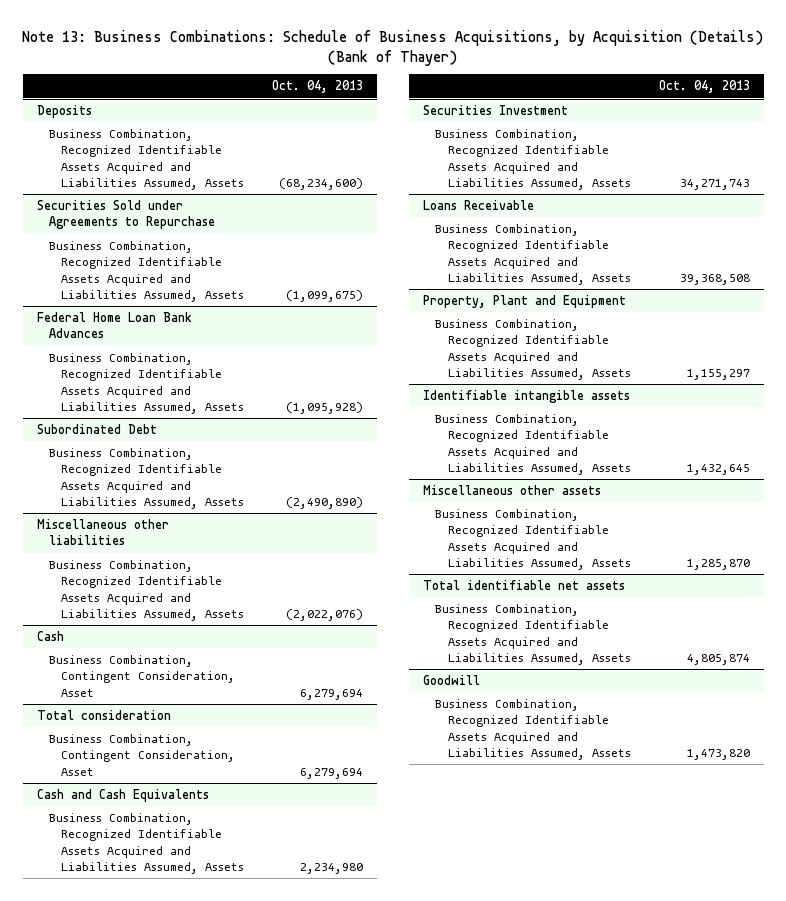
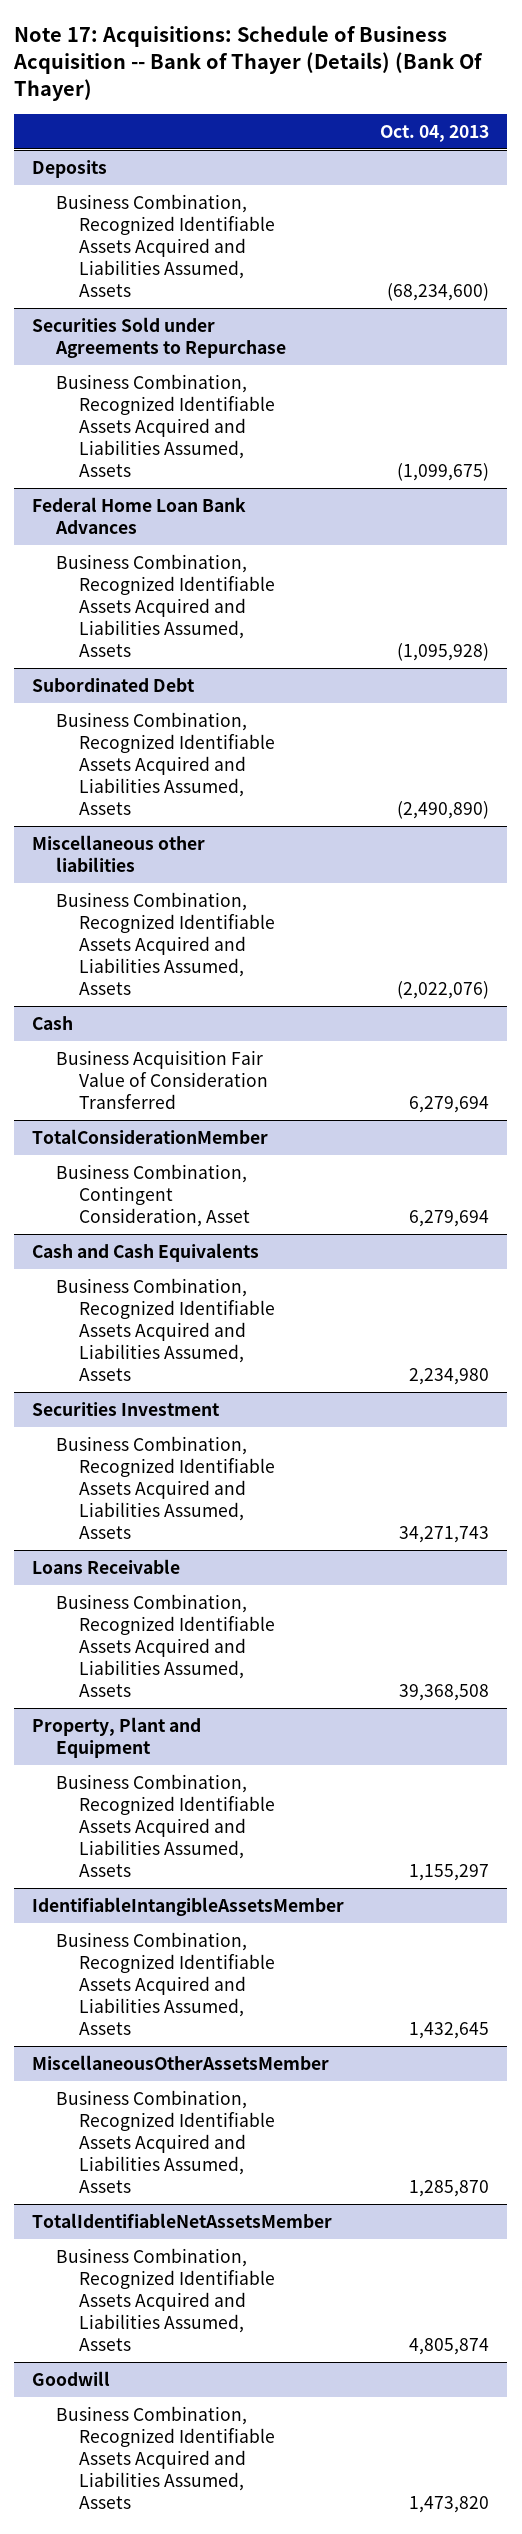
[22,30,764,66] Note 13: Business Combinations: Schedule of Business Acquisitions, by Acquisition (Details) (Bank of Thayer) -> [13,24,484,102] Note 17: Acquisitions: Schedule of Business Acquisition -- Bank of Thayer (Details) (Bank Of Thayer)
[36,710,171,721] Total consideration -> none
[48,655,236,697] Business Combination, Contingent Consideration, Asset -> [55,1049,268,1110] Business Acquisition Fair Value of Consideration Transferred
none -> [32,1128,269,1144] TotalConsiderationMember
[422,390,630,404] Identifiable intangible assets -> none
none -> [32,1896,345,1916] IdentifiableIntangibleAssetsMember
[422,485,601,496] Miscellaneous other assets -> none
none -> [32,2054,330,2070] MiscellaneousOtherAssetsMember
[422,580,625,591] Total identifiable net assets -> none
none -> [32,2212,333,2228] TotalIdentifiableNetAssetsMember

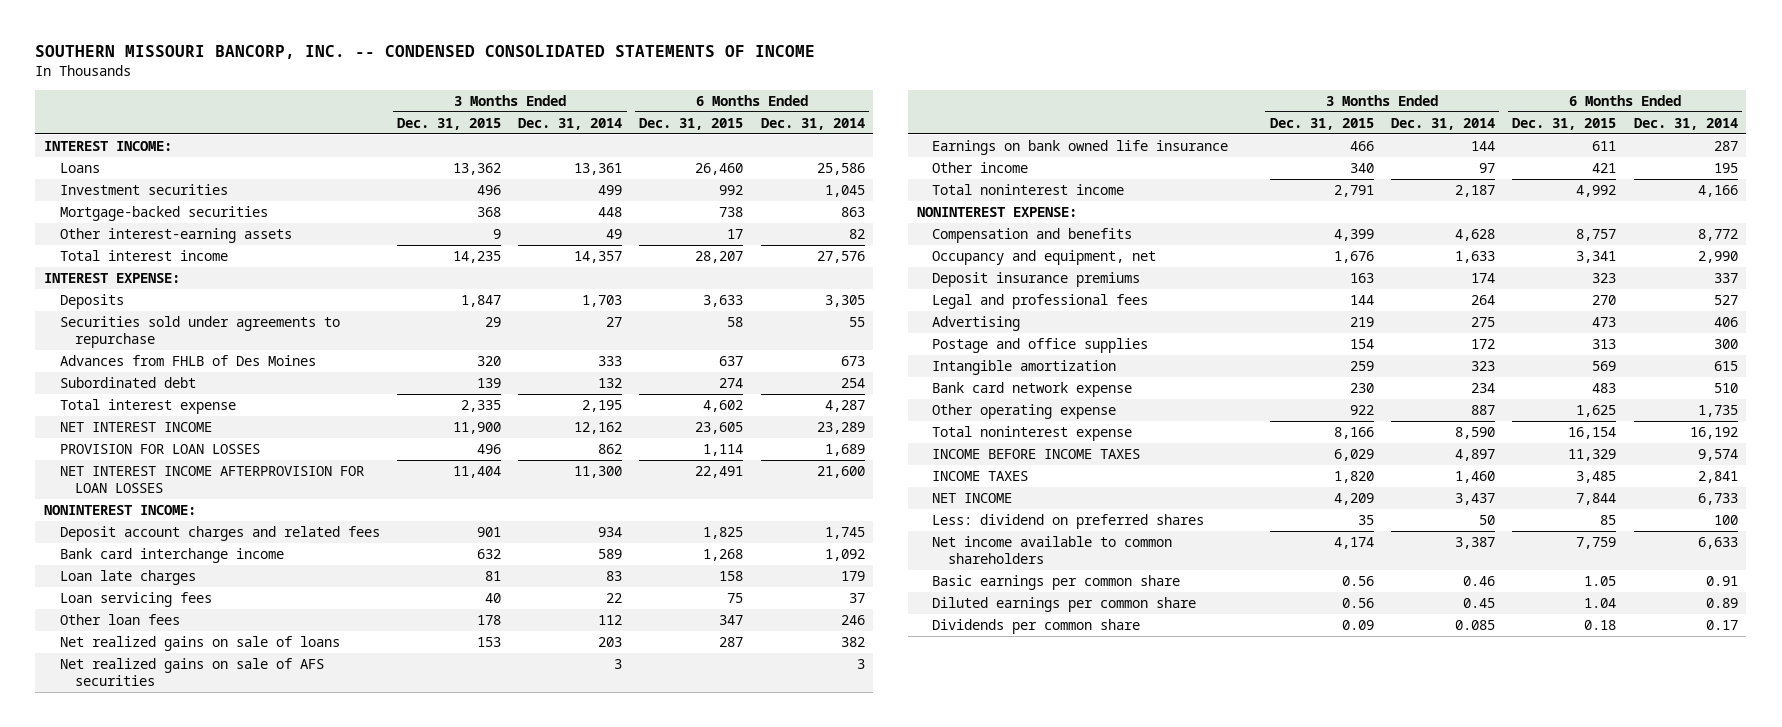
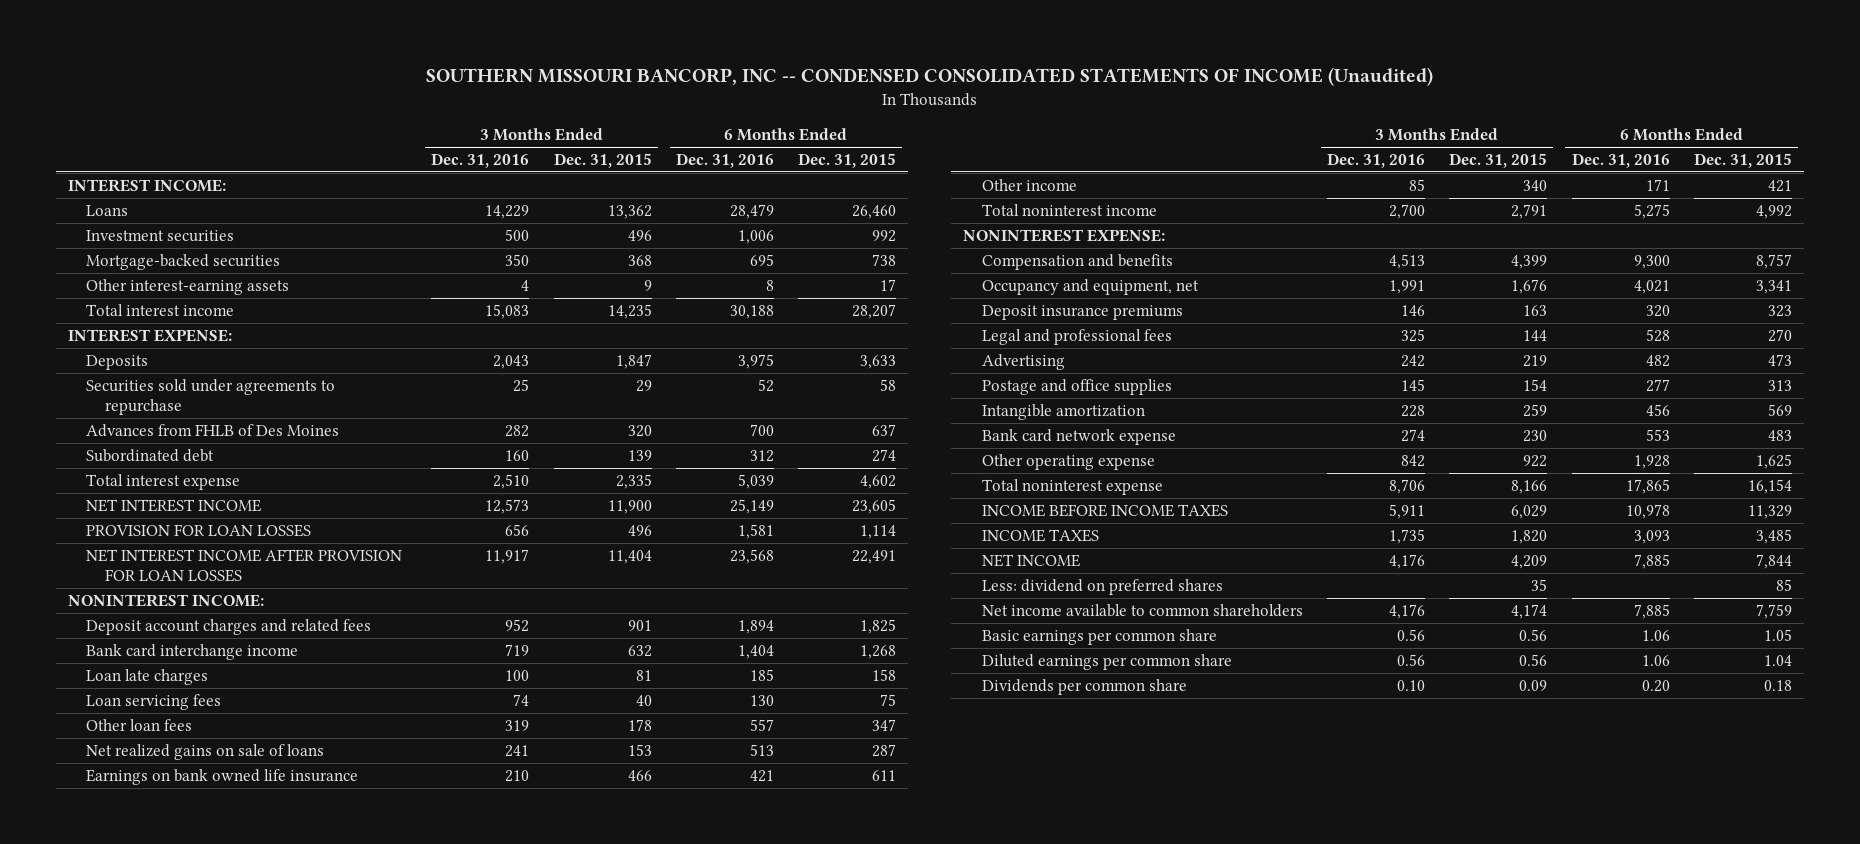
[35,45,816,60] SOUTHERN MISSOURI BANCORP, INC. -- CONDENSED CONSOLIDATED STATEMENTS OF INCOME -> [425,67,1433,87] SOUTHERN MISSOURI BANCORP, INC -- CONDENSED CONSOLIDATED STATEMENTS OF INCOME (Unaudited)
[518,117,623,130] Dec. 31, 2014 -> none
[760,117,865,130] Dec. 31, 2014 -> none
none -> [431,153,530,169] Dec. 31, 2016
none -> [676,153,775,169] Dec. 31, 2016
[59,465,364,494] NET INTEREST INCOME AFTERPROVISION FOR LOAN LOSSES -> [86,549,403,582] NET INTEREST INCOME AFTER PROVISION FOR LOAN LOSSES
[59,657,324,687] Net realized gains on sale of AFS securities -> none

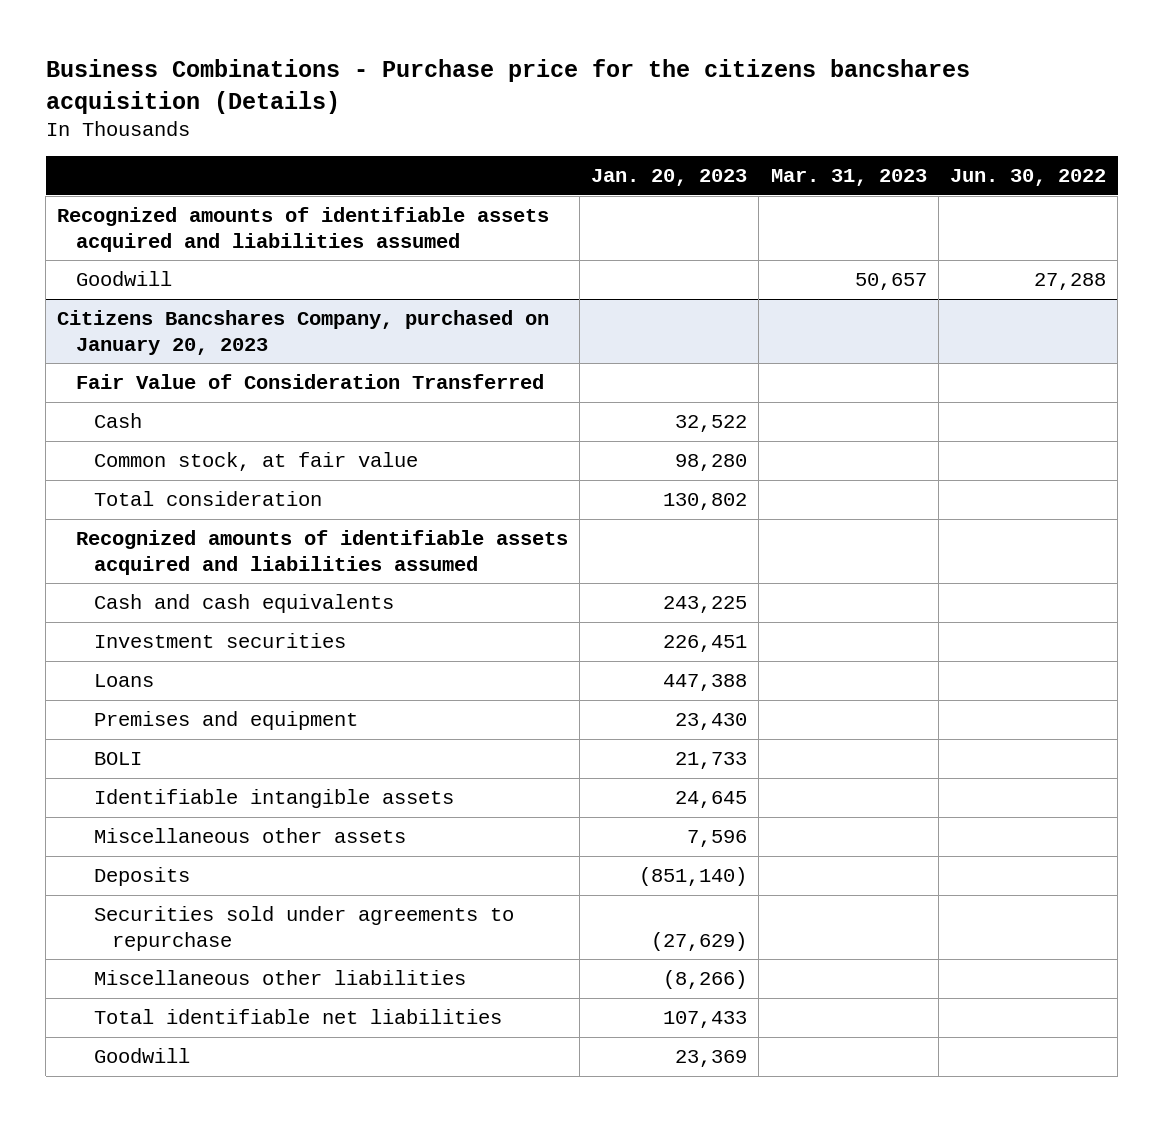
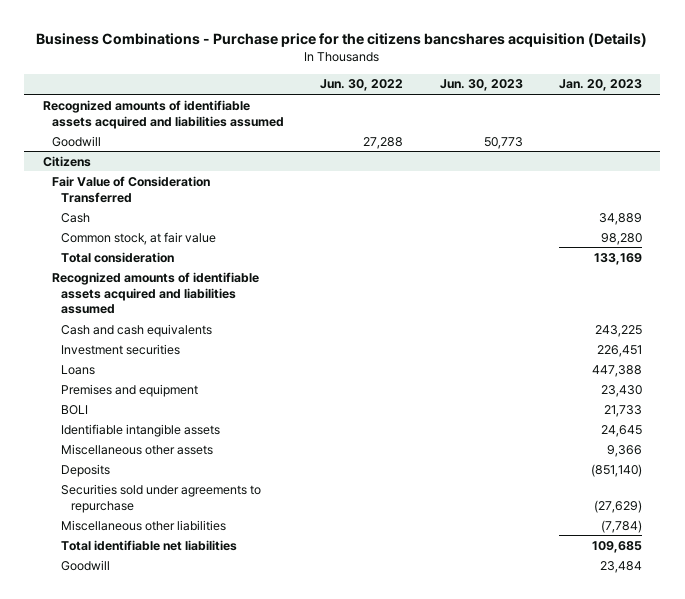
[770,169,927,187] Mar. 31, 2023 -> none
none -> [439,79,523,92] Jun. 30, 2023
[57,310,550,355] Citizens Bancshares Company, purchased on January 20, 2023 -> [42,155,91,167] Citizens
[675,415,748,433] 32,522 -> [599,212,643,225] 34,889
[663,493,748,511] 130,802 -> [594,252,643,265] 133,169
[687,830,748,848] 7,596 -> [607,444,643,457] 9,366
[663,970,748,990] (8,266) -> [601,519,643,533] (7,784)
[663,1011,748,1029] 107,433 -> [592,540,643,553] 109,685
[675,1050,748,1068] 23,369 -> [600,560,643,573] 23,484

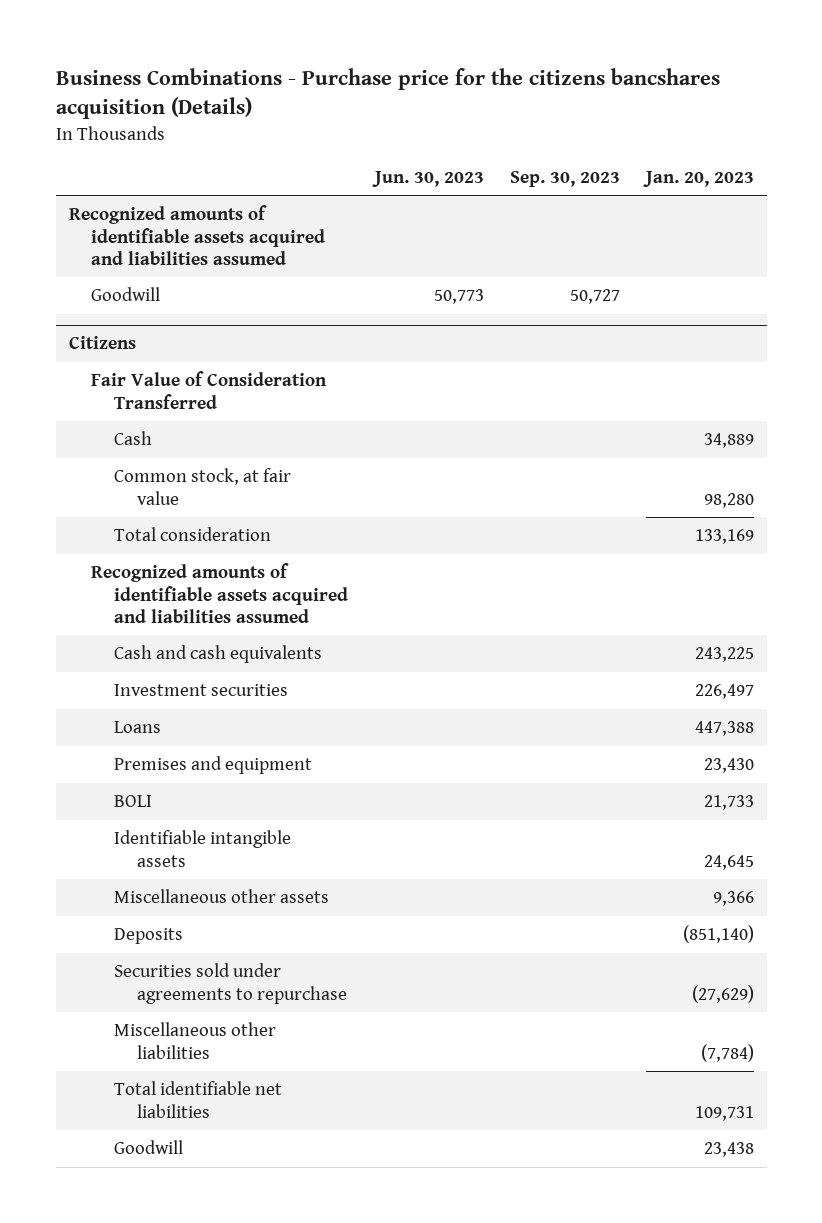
[320,79,404,92] Jun. 30, 2022 -> none
none -> [509,170,620,187] Sep. 30, 2023
[597,344,643,357] 226,451 -> [694,684,754,700] 226,497
[592,540,643,553] 109,685 -> [694,1105,754,1121] 109,731
[600,560,643,573] 23,484 -> [703,1142,754,1158] 23,438

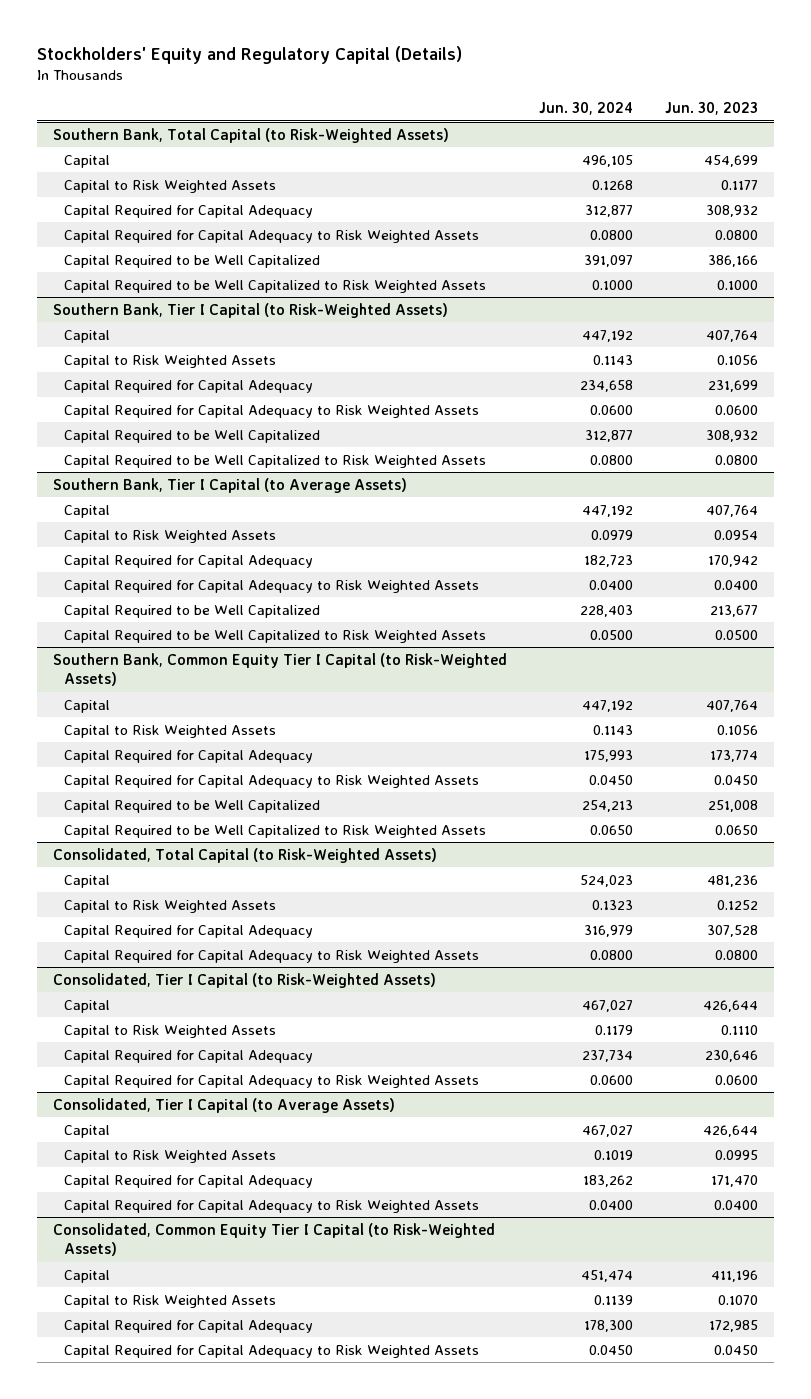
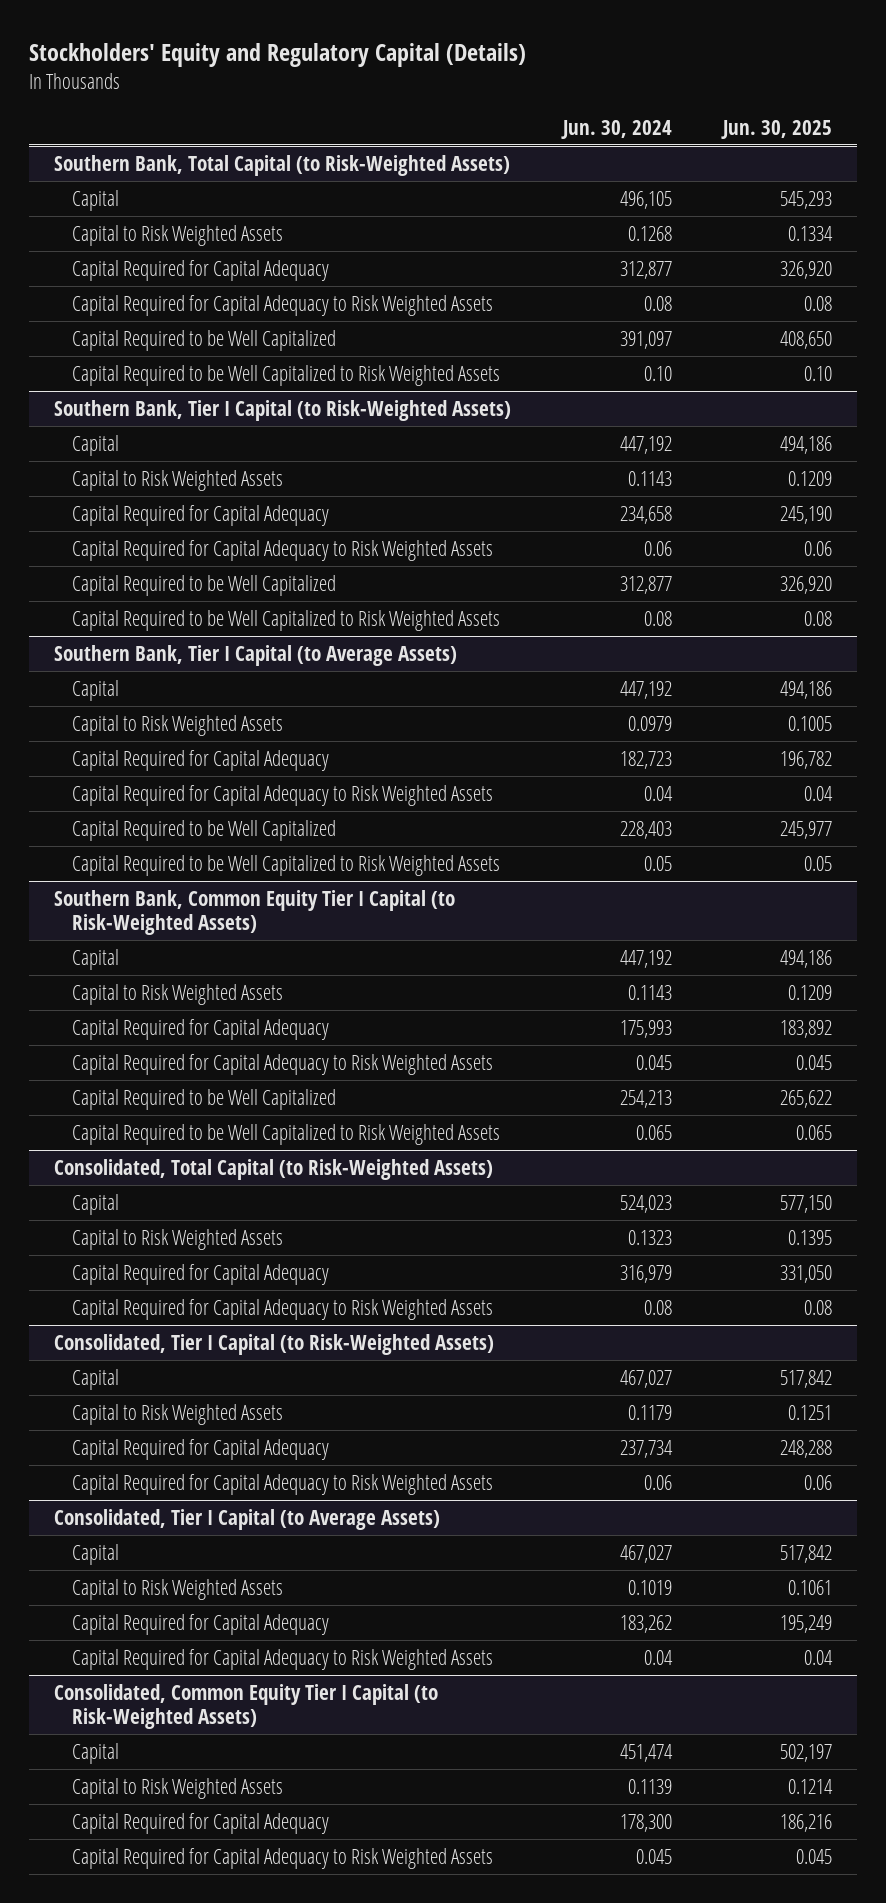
[665,102,759,116] Jun. 30, 2023 -> none
none -> [720,119,832,139] Jun. 30, 2025
[589,229,633,240] 0.0800 -> [643,295,672,311] 0.08
[591,279,633,290] 0.1000 -> [643,365,672,381] 0.10
[589,404,633,415] 0.0600 -> [643,540,672,556] 0.06
[589,454,633,465] 0.0800 -> [643,610,672,626] 0.08
[588,579,633,590] 0.0400 -> [643,785,673,801] 0.04
[589,629,633,640] 0.0500 -> [643,855,672,871] 0.05
[588,774,633,785] 0.0450 -> [635,1054,672,1070] 0.045
[589,824,633,835] 0.0650 -> [635,1124,672,1140] 0.065
[589,949,633,960] 0.0800 -> [643,1299,672,1315] 0.08
[589,1074,633,1085] 0.0600 -> [643,1474,672,1490] 0.06
[588,1199,633,1210] 0.0400 -> [643,1649,673,1665] 0.04
[588,1344,633,1355] 0.0450 -> [635,1848,672,1864] 0.045

